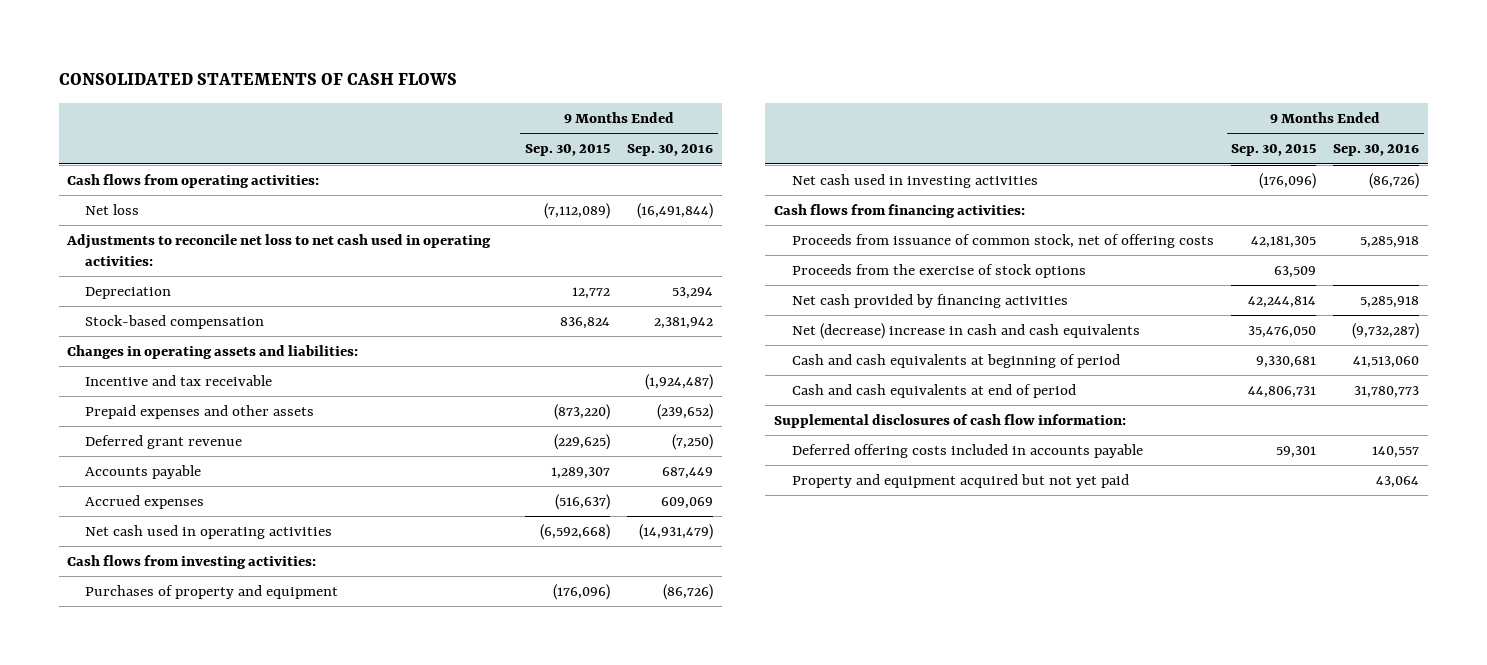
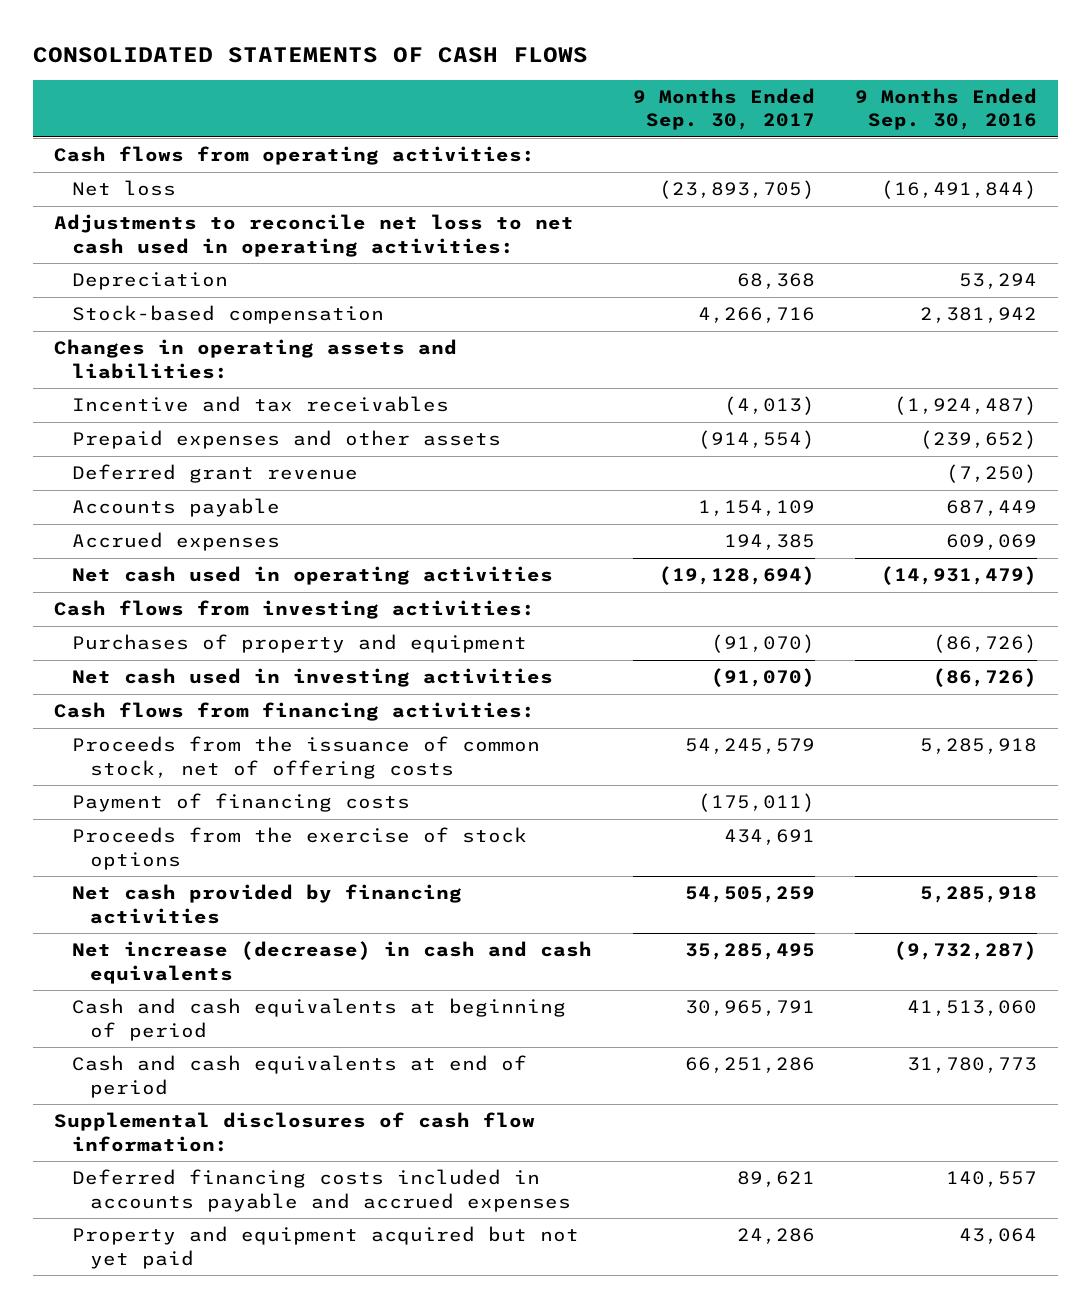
[524,144,610,157] Sep. 30, 2015 -> none
none -> [632,88,815,131] 9 Months Ended Sep. 30, 2017
[85,375,273,387] Incentive and tax receivable -> [71,396,449,413] Incentive and tax receivables
[791,234,1214,249] Proceeds from issuance of common stock, net of offering costs -> [71,736,540,779] Proceeds from the issuance of common stock, net of offering costs
none -> [71,793,410,813] Payment of financing costs
[791,323,1140,340] Net (decrease) increase in cash and cash equivalents -> [71,941,592,984] Net increase (decrease) in cash and cash equivalents
[791,444,1143,459] Deferred offering costs included in accounts payable -> [71,1169,572,1212] Deferred financing costs included in accounts payable and accrued expenses

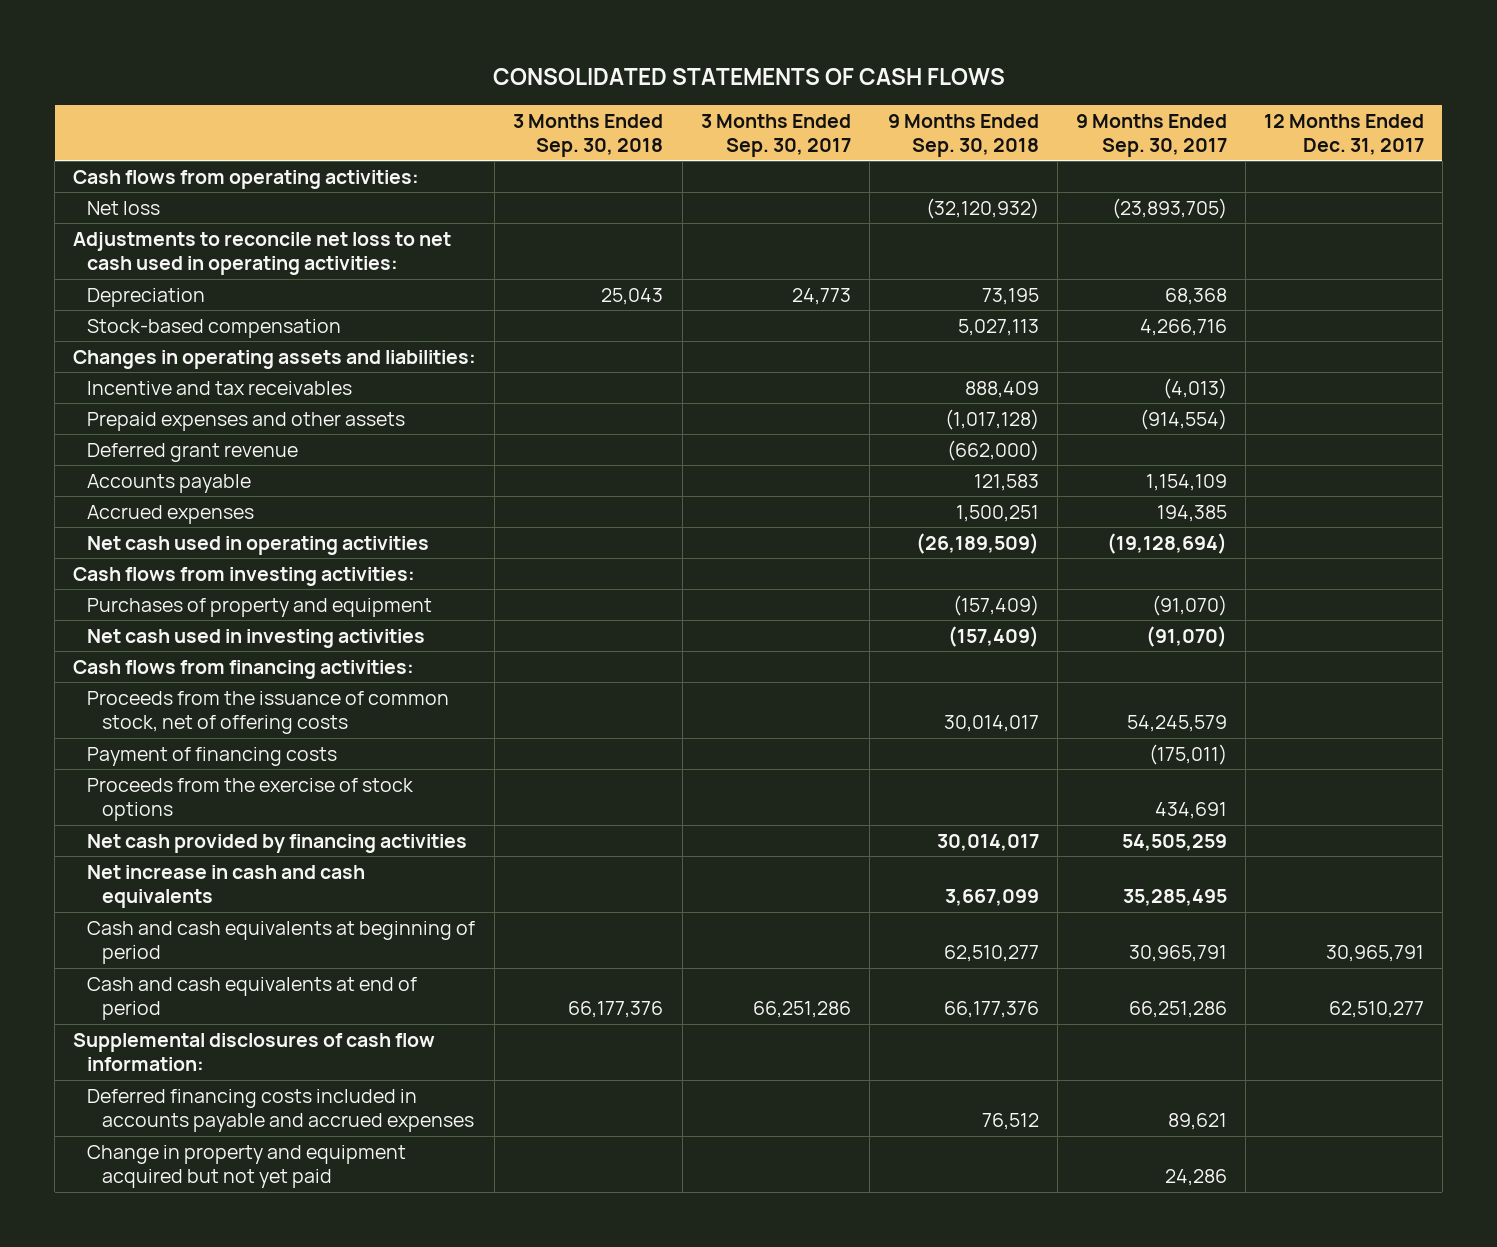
[855,88,1038,131] 9 Months Ended Sep. 30, 2016 -> none
none -> [513,113,664,157] 3 Months Ended Sep. 30, 2018
none -> [700,113,851,157] 3 Months Ended Sep. 30, 2017
none -> [887,113,1039,157] 9 Months Ended Sep. 30, 2018
none -> [1263,113,1424,155] 12 Months Ended Dec. 31, 2017
[71,941,592,984] Net increase (decrease) in cash and cash equivalents -> [87,864,366,909] Net increase in cash and cash equivalents
[71,1226,579,1269] Property and equipment acquired but not yet paid -> [87,1144,407,1189] Change in property and equipment acquired but not yet paid

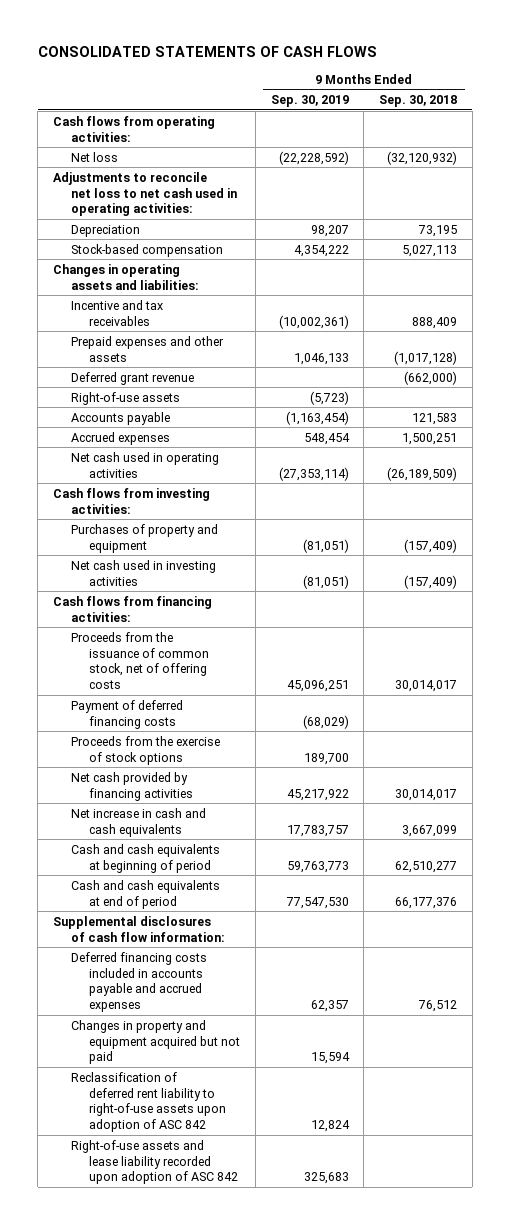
[513,113,664,157] 3 Months Ended Sep. 30, 2018 -> none
[700,113,851,157] 3 Months Ended Sep. 30, 2017 -> none
[1075,113,1227,157] 9 Months Ended Sep. 30, 2017 -> none
[1263,113,1424,155] 12 Months Ended Dec. 31, 2017 -> none
none -> [270,95,349,108] Sep. 30, 2019
none -> [70,391,180,405] Right-of-use assets
[87,746,338,766] Payment of financing costs -> [70,699,183,729] Payment of deferred financing costs
[87,1144,407,1189] Change in property and equipment acquired but not yet paid -> [70,1019,241,1065] Changes in property and equipment acquired but not paid
none -> [70,1071,227,1133] Reclassification of deferred rent liability to right-of-use assets upon adoption of ASC 842
none -> [70,1139,239,1185] Right-of-use assets and lease liability recorded upon adoption of ASC 842

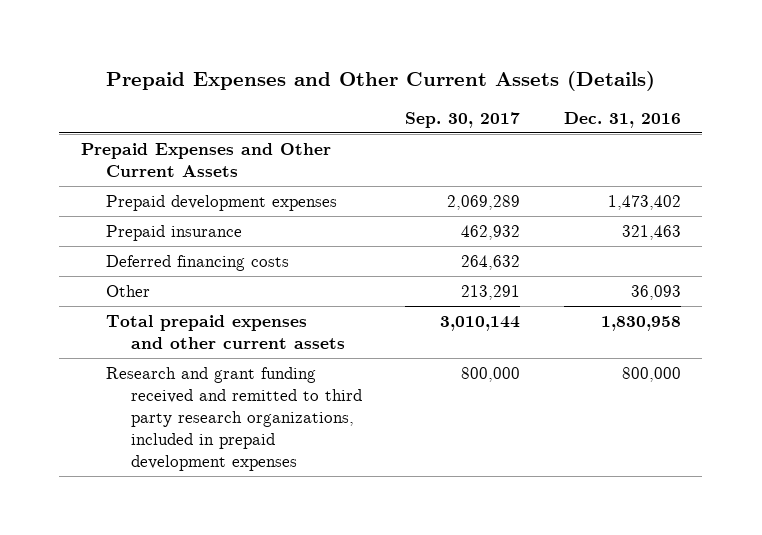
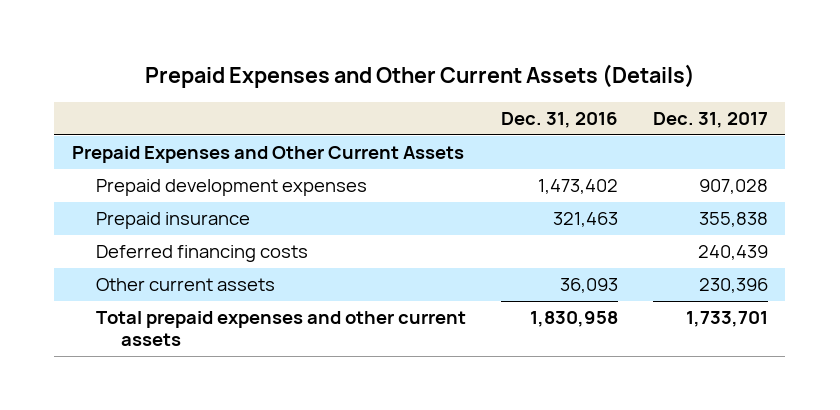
[405,111,521,128] Sep. 30, 2017 -> none
none -> [652,112,768,129] Dec. 31, 2017
[106,284,151,297] Other -> [96,278,276,292] Other current assets
[106,366,363,471] Research and grant funding received and remitted to third party research organizations, included in prepaid development expenses -> none

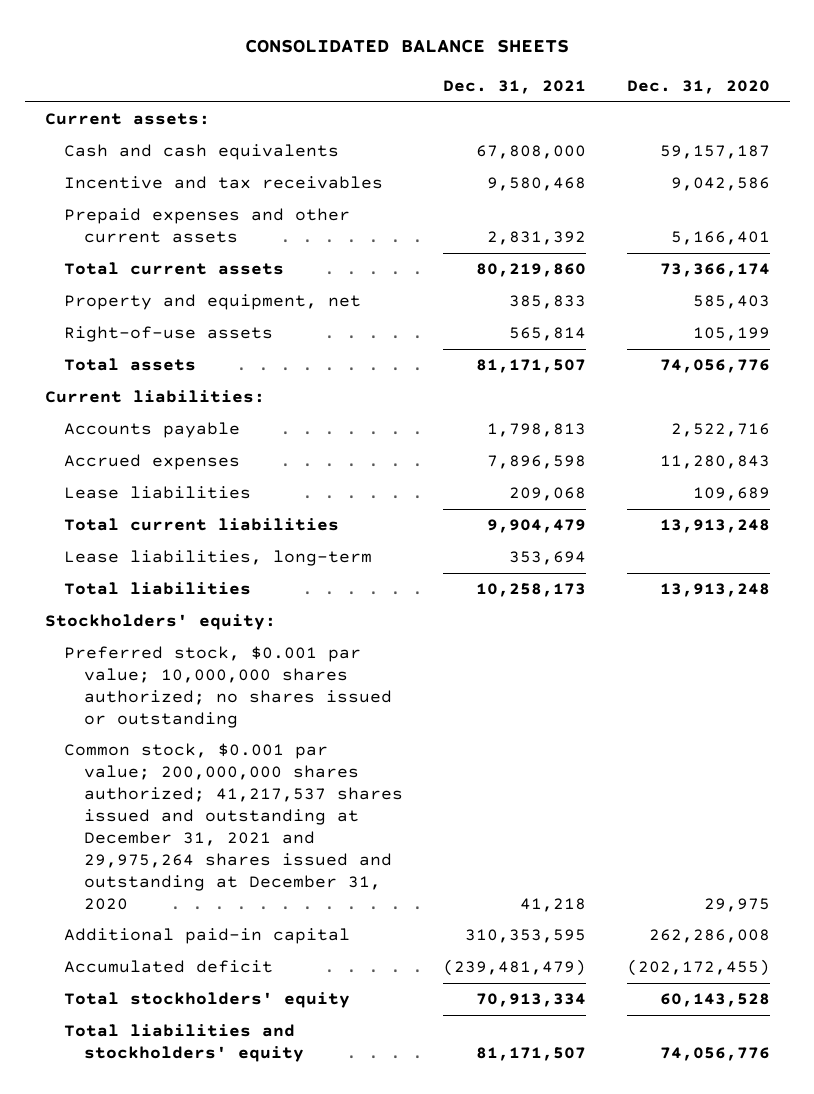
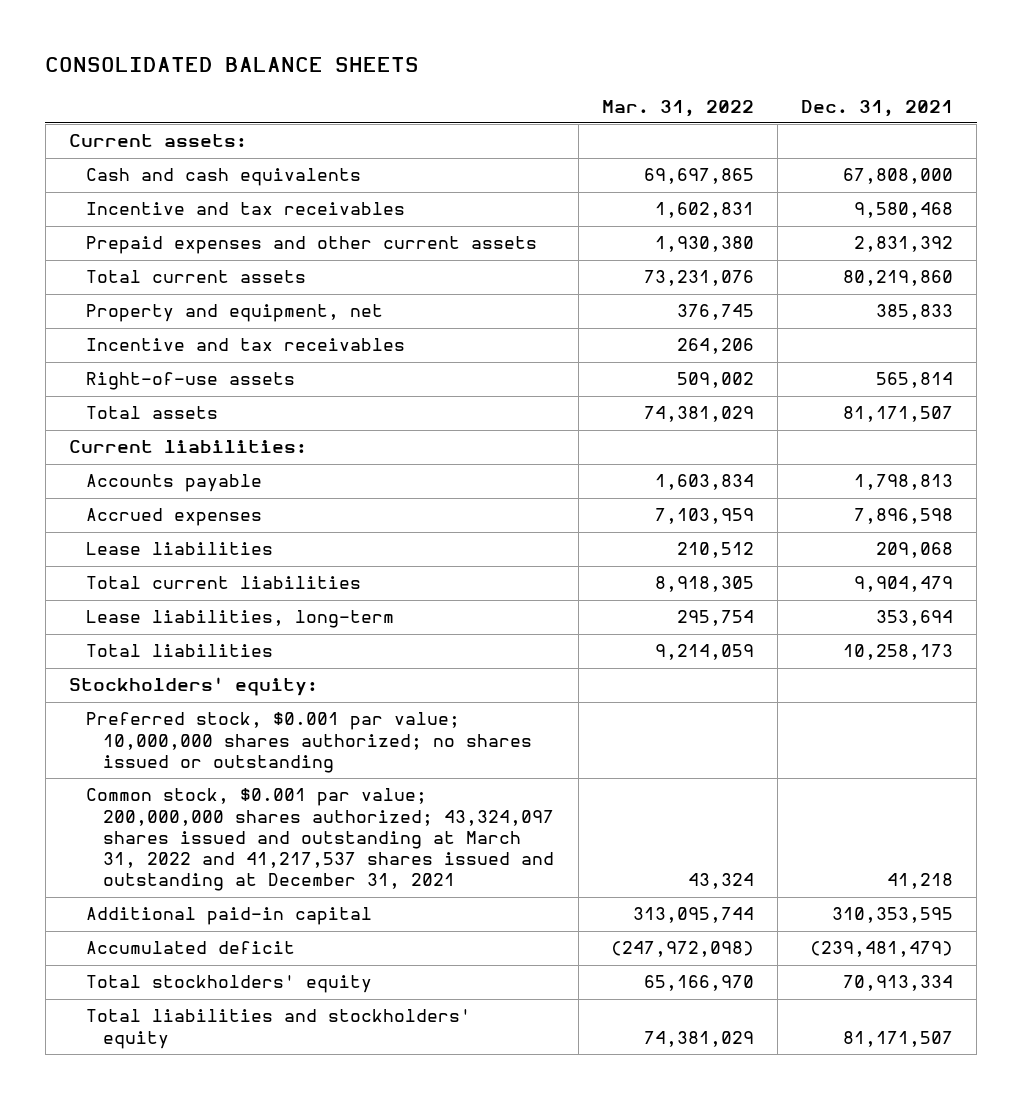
[626,80,770,95] Dec. 31, 2020 -> none
none -> [601,99,754,117] Mar. 31, 2022
none -> [86,338,406,352] Incentive and tax receivables
[64,743,404,910] Common stock, $0.001 par value; 200,000,000 shares authorized; 41,217,537 shares issued and outstanding at December 31, 2021 and 29,975,264 shares issued and outstanding at December 31, 2020 -> [86,788,555,892] Common stock, $0.001 par value; 200,000,000 shares authorized; 43,324,097 shares issued and outstanding at March 31, 2022 and 41,217,537 shares issued and outstanding at December 31, 2021

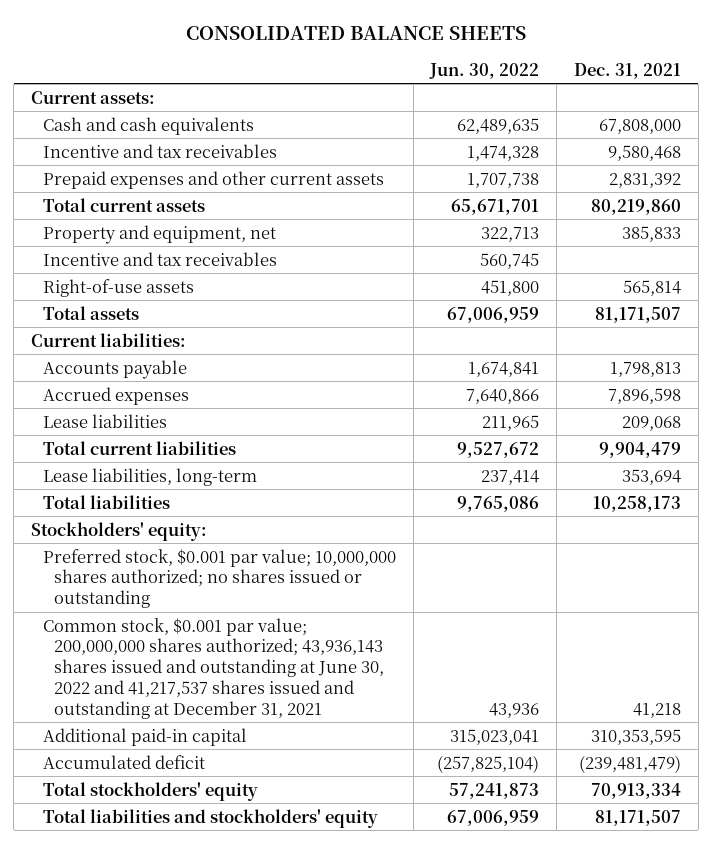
[601,99,754,117] Mar. 31, 2022 -> none
none -> [429,62,540,79] Jun. 30, 2022
[86,788,555,892] Common stock, $0.001 par value; 200,000,000 shares authorized; 43,324,097 shares issued and outstanding at March 31, 2022 and 41,217,537 shares issued and outstanding at December 31, 2021 -> [42,617,385,719] Common stock, $0.001 par value; 200,000,000 shares authorized; 43,936,143 shares issued and outstanding at June 30, 2022 and 41,217,537 shares issued and outstanding at December 31, 2021

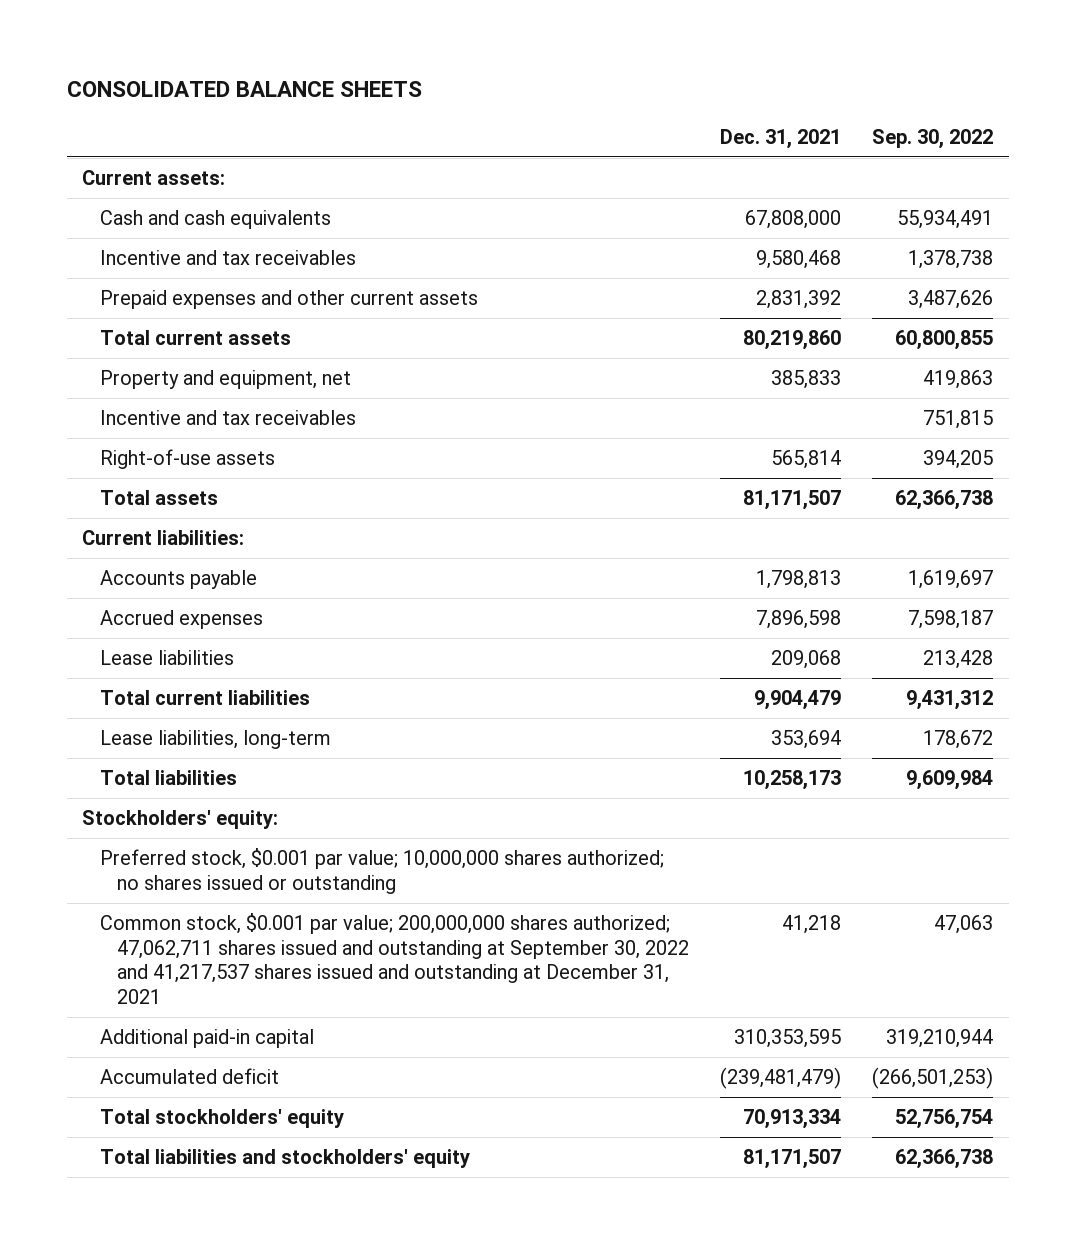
[429,62,540,79] Jun. 30, 2022 -> none
none -> [872,128,994,149] Sep. 30, 2022
[42,617,385,719] Common stock, $0.001 par value; 200,000,000 shares authorized; 43,936,143 shares issued and outstanding at June 30, 2022 and 41,217,537 shares issued and outstanding at December 31, 2021 -> [99,912,690,1005] Common stock, $0.001 par value; 200,000,000 shares authorized; 47,062,711 shares issued and outstanding at September 30, 2022 and 41,217,537 shares issued and outstanding at December 31, 2021

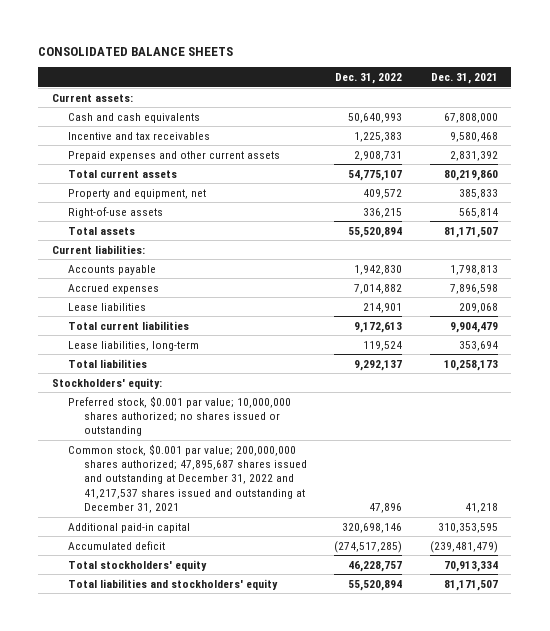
[872,128,994,149] Sep. 30, 2022 -> none
none -> [335,72,403,84] Dec. 31, 2022
[99,409,356,425] Incentive and tax receivables -> none
[99,912,690,1005] Common stock, $0.001 par value; 200,000,000 shares authorized; 47,062,711 shares issued and outstanding at September 30, 2022 and 41,217,537 shares issued and outstanding at December 31, 2021 -> [67,443,307,514] Common stock, $0.001 par value; 200,000,000 shares authorized; 47,895,687 shares issued and outstanding at December 31, 2022 and 41,217,537 shares issued and outstanding at December 31, 2021

